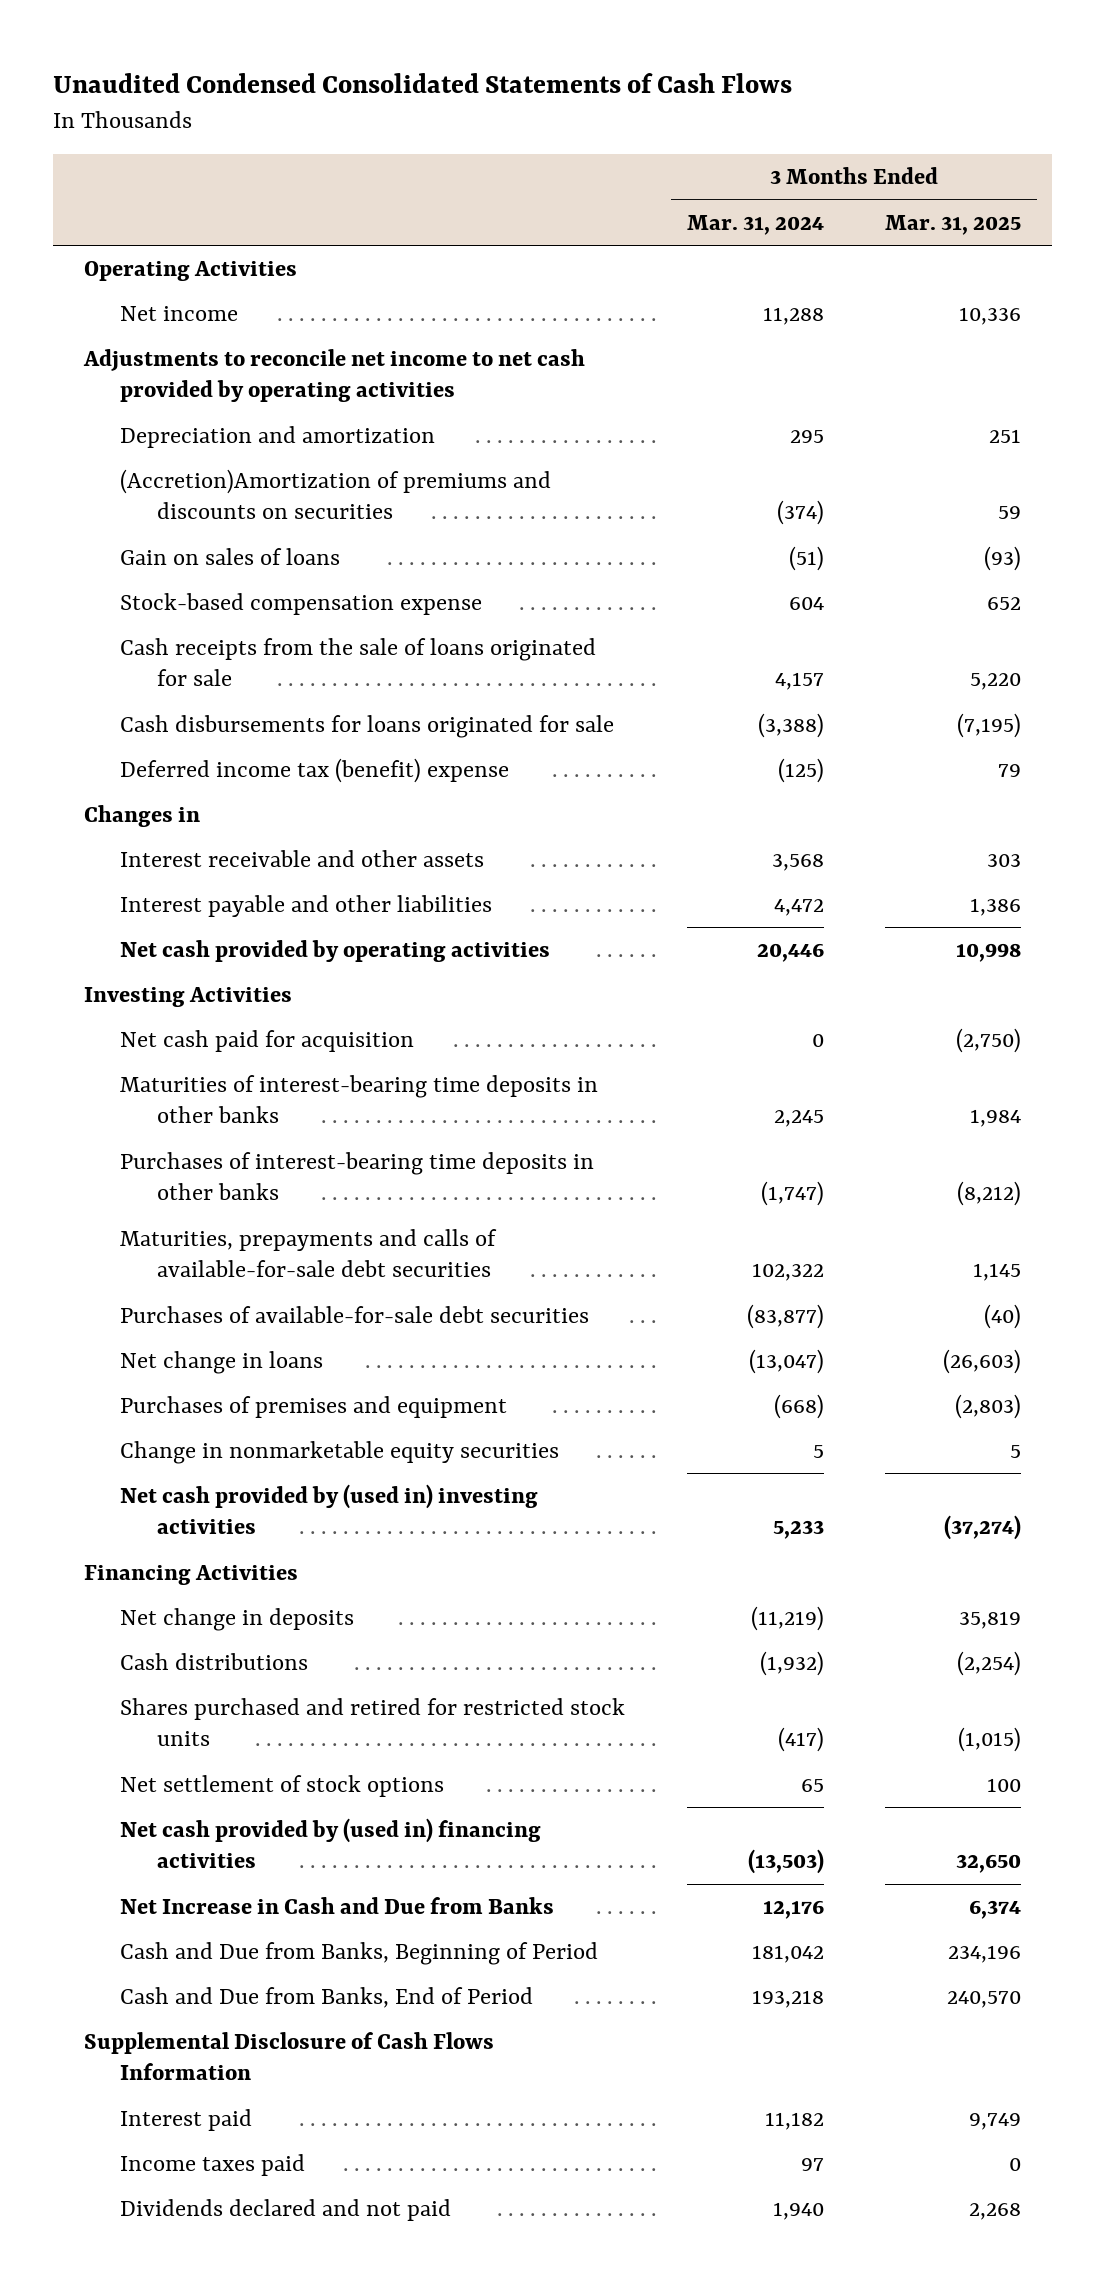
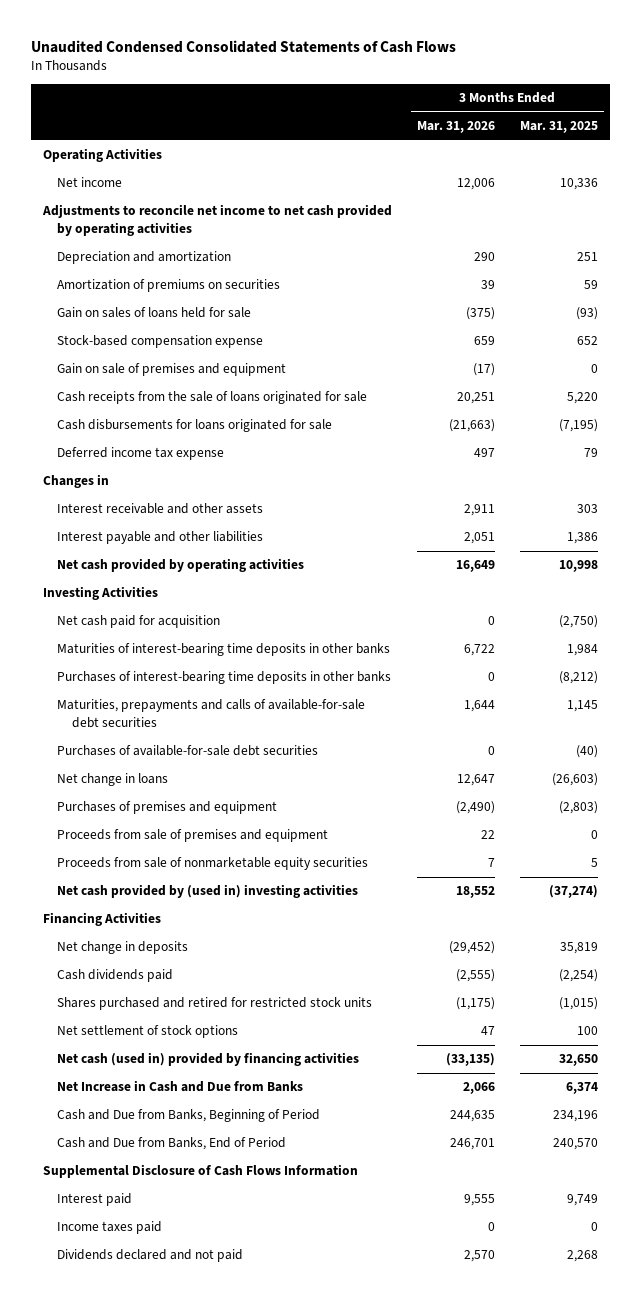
[686,214,824,235] Mar. 31, 2024 -> none
none -> [416,121,495,134] Mar. 31, 2026
[120,469,552,520] (Accretion)Amortization of premiums and discounts on securities -> [57,279,281,293] Amortization of premiums on securities
[120,548,341,566] Gain on sales of loans -> [57,307,252,319] Gain on sales of loans held for sale
none -> [57,363,287,377] Gain on sale of premises and equipment
[120,758,510,784] Deferred income tax (benefit) expense -> [57,447,225,461] Deferred income tax expense
[120,1441,560,1465] Change in nonmarketable equity securities -> none
none -> [57,829,329,843] Proceeds from sale of premises and equipment
none -> [57,857,369,871] Proceeds from sale of nonmarketable equity securities
[120,1653,309,1671] Cash distributions -> [57,969,174,983] Cash dividends paid
[120,1818,542,1869] Net cash provided by (used in) financing activities -> [57,1052,360,1067] Net cash (used in) provided by financing activities

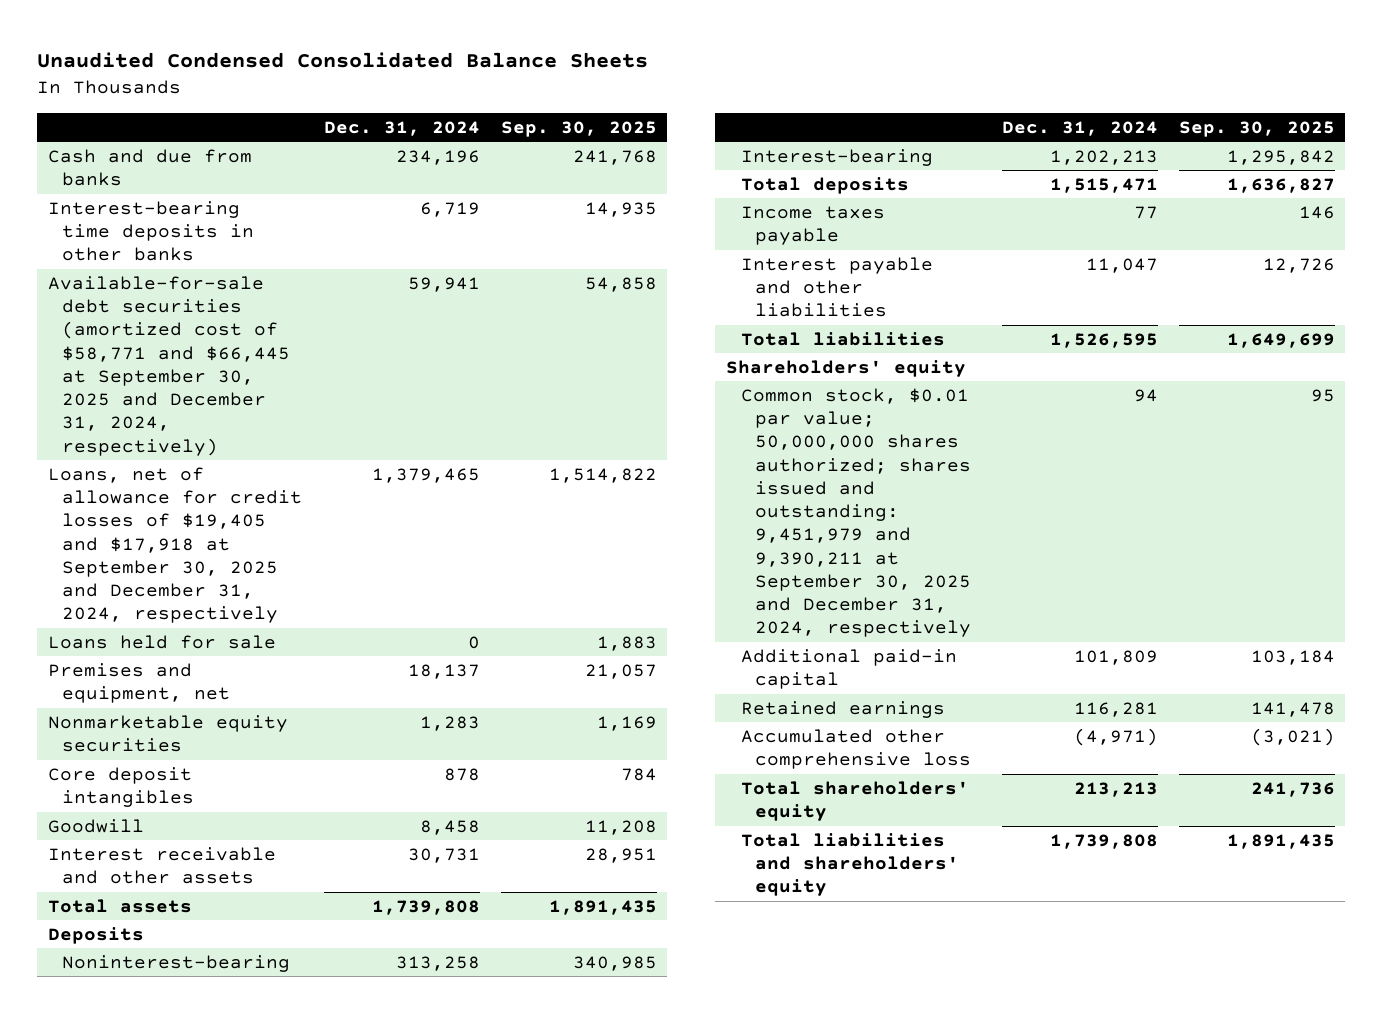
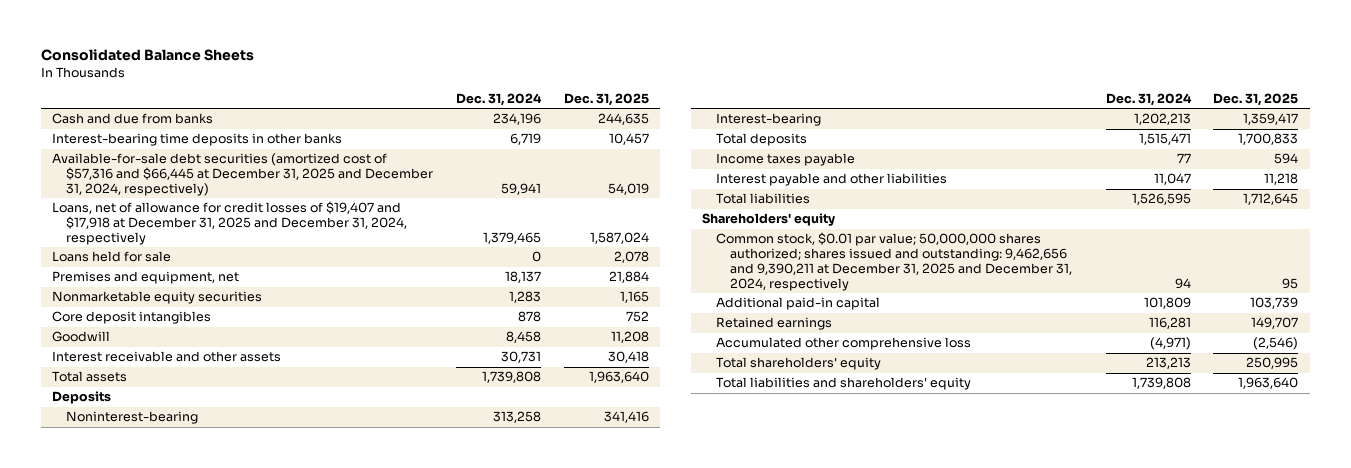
[37,52,649,69] Unaudited Condensed Consolidated Balance Sheets -> [40,48,254,61] Consolidated Balance Sheets
[500,120,657,137] Sep. 30, 2025 -> none
none -> [563,93,649,107] Dec. 31, 2025
[47,275,291,456] Available-for-sale debt securities (amortized cost of $58,771 and $66,445 at September 30, 2025 and December 31, 2024, respectively) -> [52,153,434,197] Available-for-sale debt securities (amortized cost of $57,316 and $66,445 at December 31, 2025 and December 31, 2024, respectively)
[47,466,303,624] Loans, net of allowance for credit losses of $19,405 and $17,918 at September 30, 2025 and December 31, 2024, respectively -> [52,201,408,246] Loans, net of allowance for credit losses of $19,407 and $17,918 at December 31, 2025 and December 31, 2024, respectively
[740,387,972,638] Common stock, $0.01 par value; 50,000,000 shares authorized; shares issued and outstanding: 9,451,979 and 9,390,211 at September 30, 2025 and December 31, 2024, respectively -> [715,232,1072,292] Common stock, $0.01 par value; 50,000,000 shares authorized; shares issued and outstanding: 9,462,656 and 9,390,211 at December 31, 2025 and December 31, 2024, respectively

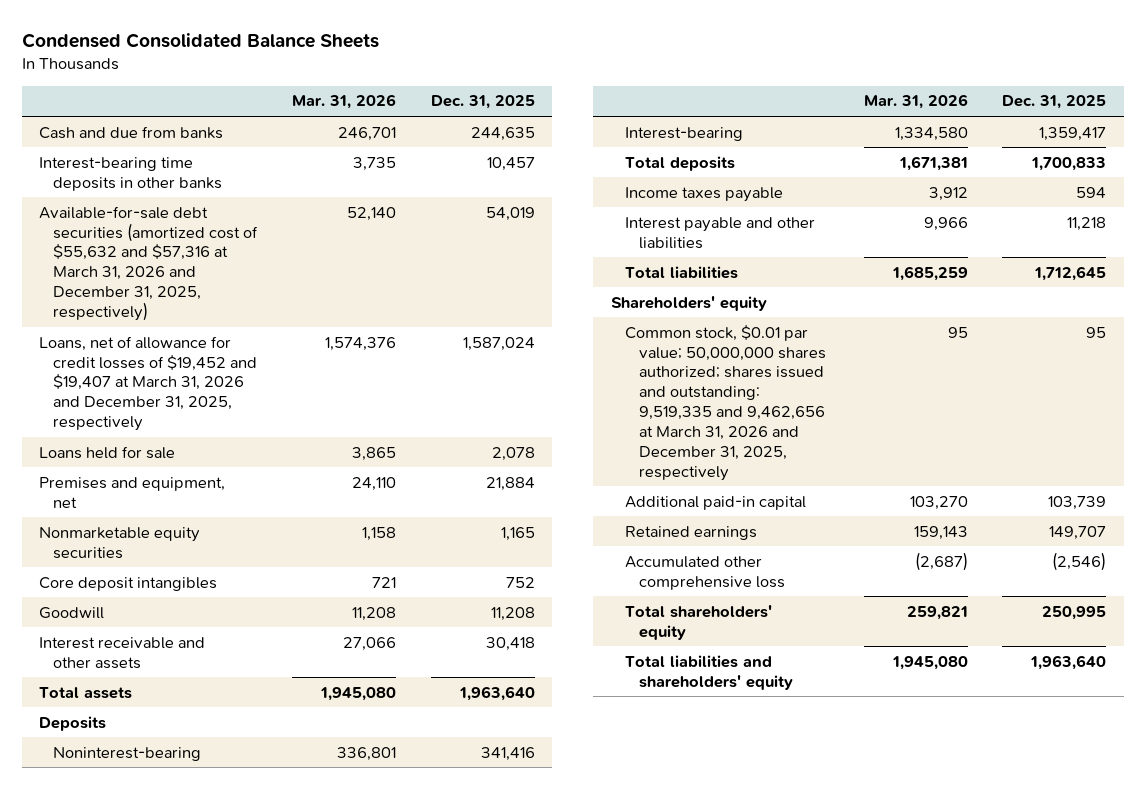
[40,48,254,61] Consolidated Balance Sheets -> [21,33,379,49] Condensed Consolidated Balance Sheets
[455,93,542,107] Dec. 31, 2024 -> none
none -> [291,94,396,110] Mar. 31, 2026
[52,153,434,197] Available-for-sale debt securities (amortized cost of $57,316 and $66,445 at December 31, 2025 and December 31, 2024, respectively) -> [39,205,259,322] Available-for-sale debt securities (amortized cost of $55,632 and $57,316 at March 31, 2026 and December 31, 2025, respectively)
[52,201,408,246] Loans, net of allowance for credit losses of $19,407 and $17,918 at December 31, 2025 and December 31, 2024, respectively -> [39,335,258,432] Loans, net of allowance for credit losses of $19,452 and $19,407 at March 31, 2026 and December 31, 2025, respectively
[715,232,1072,292] Common stock, $0.01 par value; 50,000,000 shares authorized; shares issued and outstanding: 9,462,656 and 9,390,211 at December 31, 2025 and December 31, 2024, respectively -> [624,324,826,481] Common stock, $0.01 par value; 50,000,000 shares authorized; shares issued and outstanding: 9,519,335 and 9,462,656 at March 31, 2026 and December 31, 2025, respectively

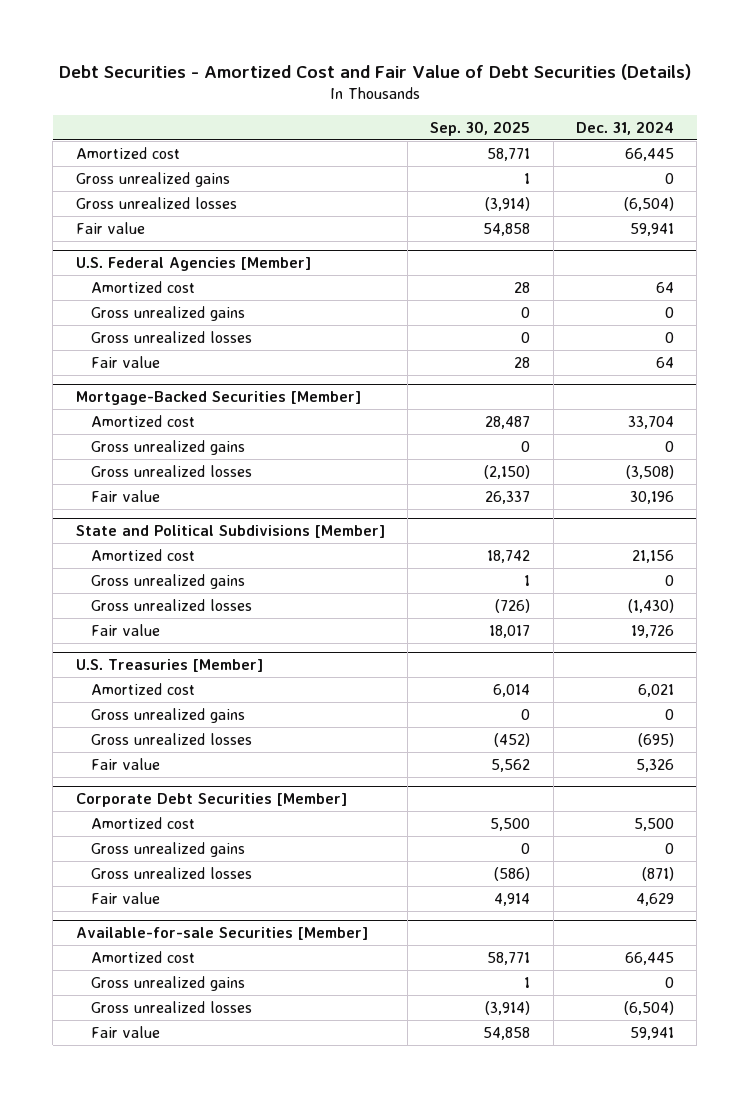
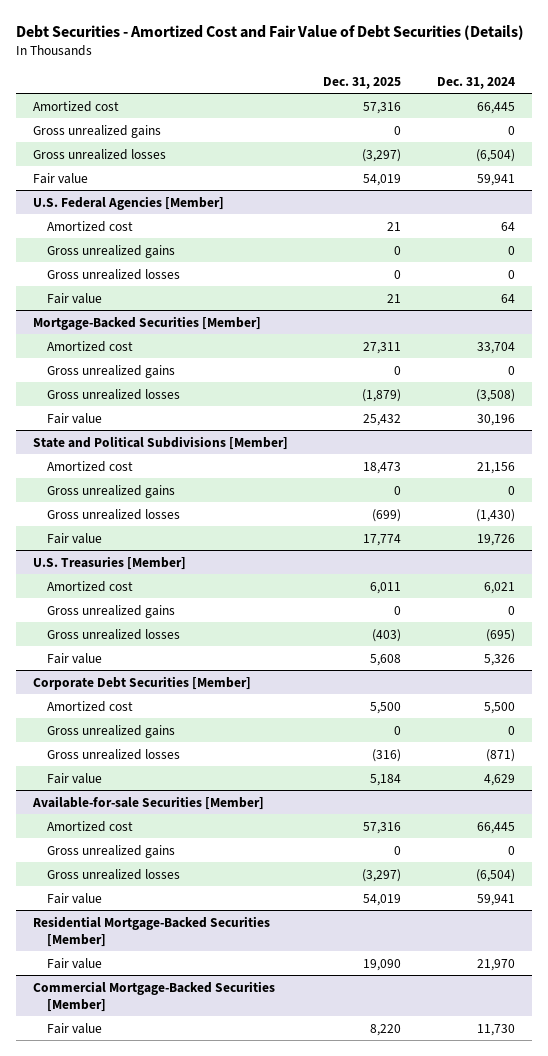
[430,120,531,136] Sep. 30, 2025 -> none
none -> [323,76,402,89] Dec. 31, 2025
none -> [33,915,271,947] Residential Mortgage-Backed Securities [Member]
none -> [46,957,102,969] Fair value
none -> [33,980,276,1012] Commercial Mortgage-Backed Securities [Member]
none -> [46,1022,102,1034] Fair value

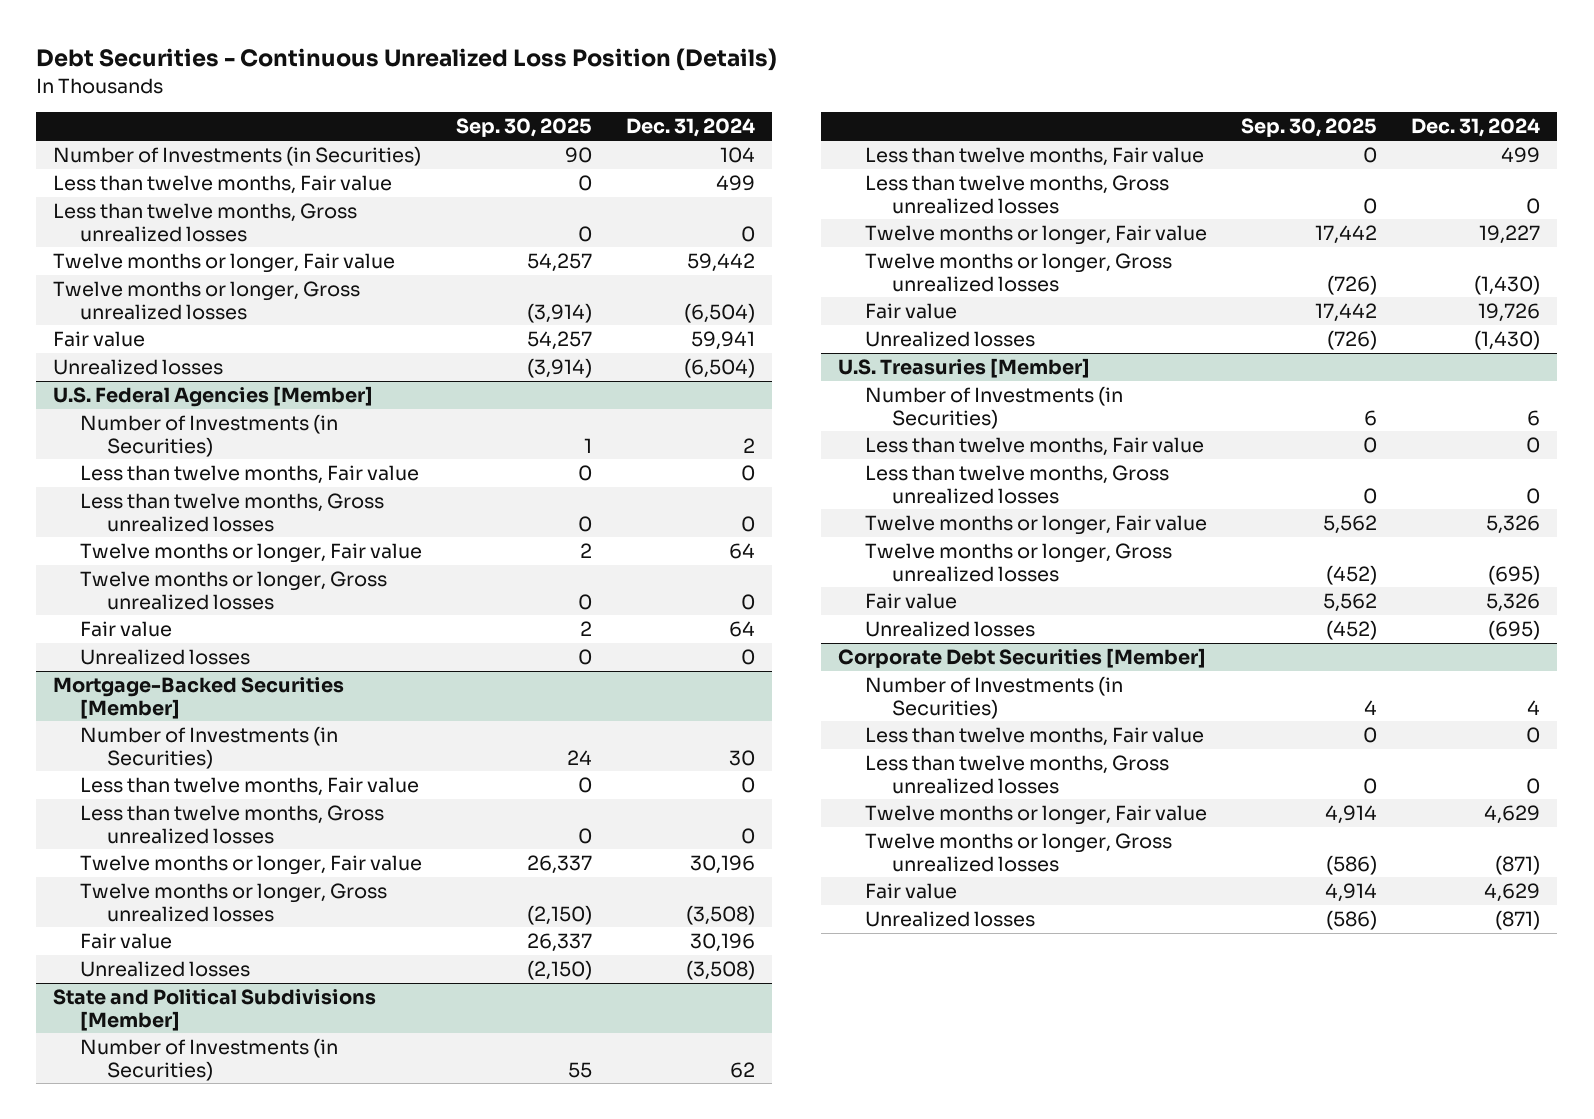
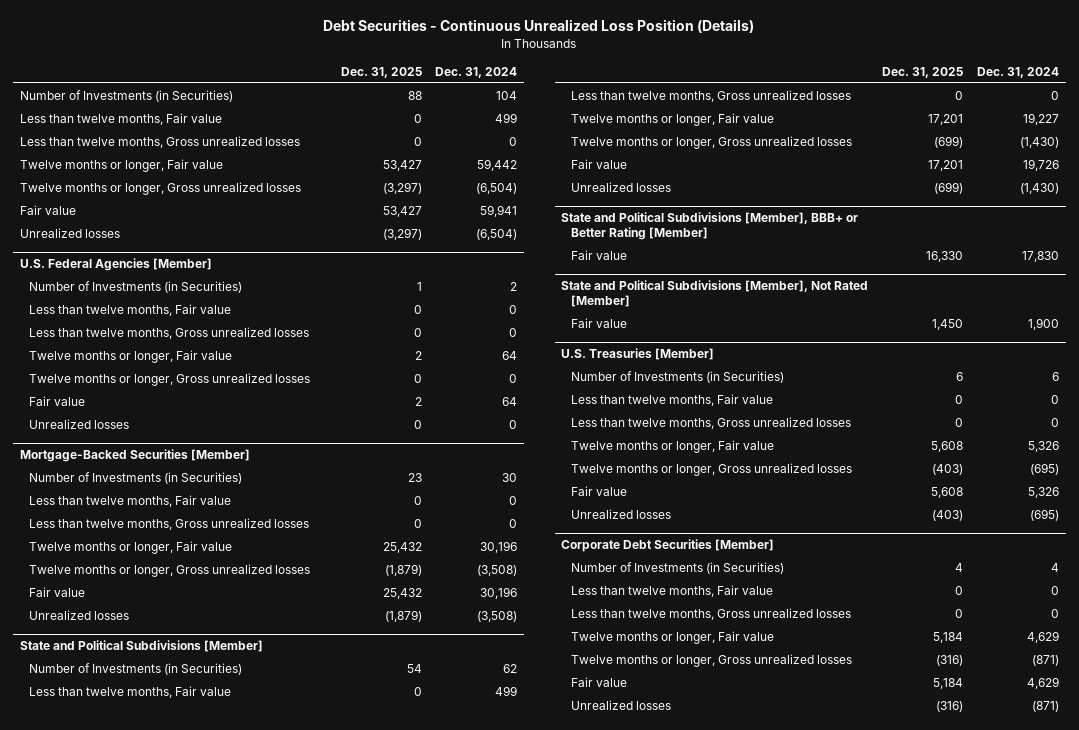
[456,118,593,138] Sep. 30, 2025 -> none
none -> [340,66,422,78] Dec. 31, 2025
none -> [561,212,859,240] State and Political Subdivisions [Member], BBB+ or Better Rating [Member]
none -> [570,249,627,260] Fair value
none -> [561,280,869,307] State and Political Subdivisions [Member], Not Rated [Member]
none -> [570,317,627,328] Fair value

